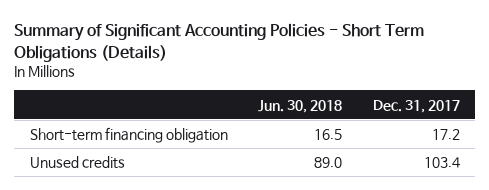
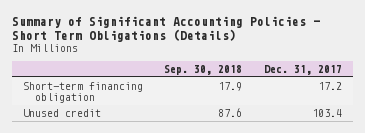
[258,99,343,113] Jun. 30, 2018 -> none
none -> [164,64,243,75] Sep. 30, 2018
[29,156,125,170] Unused credits -> [23,109,102,118] Unused credit

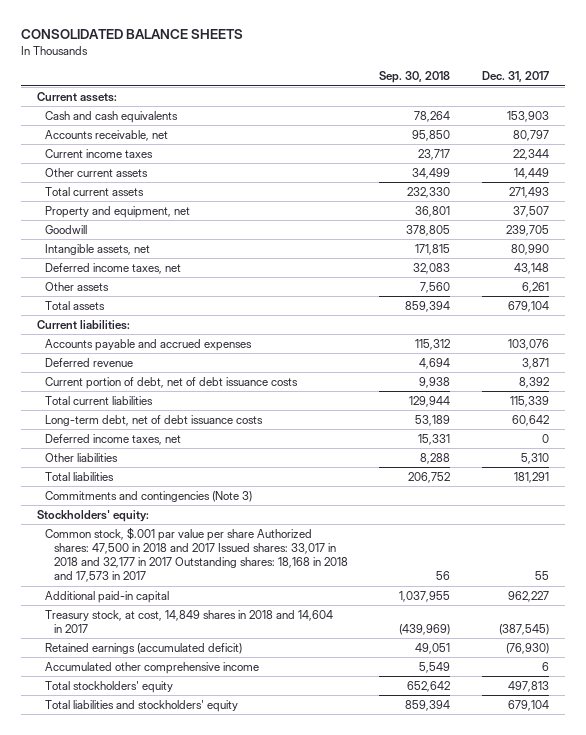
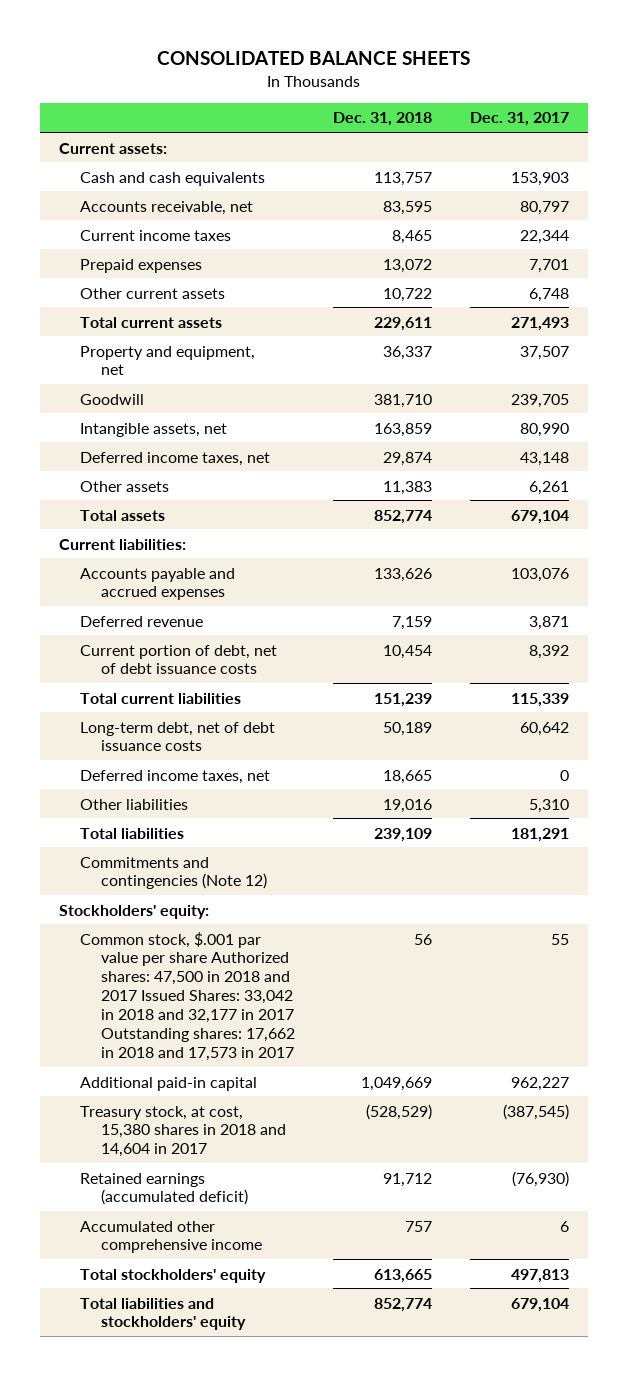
[379,71,451,84] Sep. 30, 2018 -> none
none -> [333,112,433,127] Dec. 31, 2018
none -> [80,258,203,273] Prepaid expenses
[514,167,550,179] 14,449 -> [528,287,569,302] 6,748
[45,490,253,502] Commitments and contingencies (Note 3) -> [80,856,268,890] Commitments and contingencies (Note 12)
[45,526,348,583] Common stock, $.001 par value per share Authorized shares: 47,500 in 2018 and 2017 Issued shares: 33,017 in 2018 and 32,177 in 2017 Outstanding shares: 18,168 in 2018 and 17,573 in 2017 -> [80,931,296,1061] Common stock, $.001 par value per share Authorized shares: 47,500 in 2018 and 2017 Issued Shares: 33,042 in 2018 and 32,177 in 2017 Outstanding shares: 17,662 in 2018 and 17,573 in 2017
[45,609,334,633] Treasury stock, at cost, 14,849 shares in 2018 and 14,604 in 2017 -> [80,1105,287,1158] Treasury stock, at cost, 15,380 shares in 2018 and 14,604 in 2017

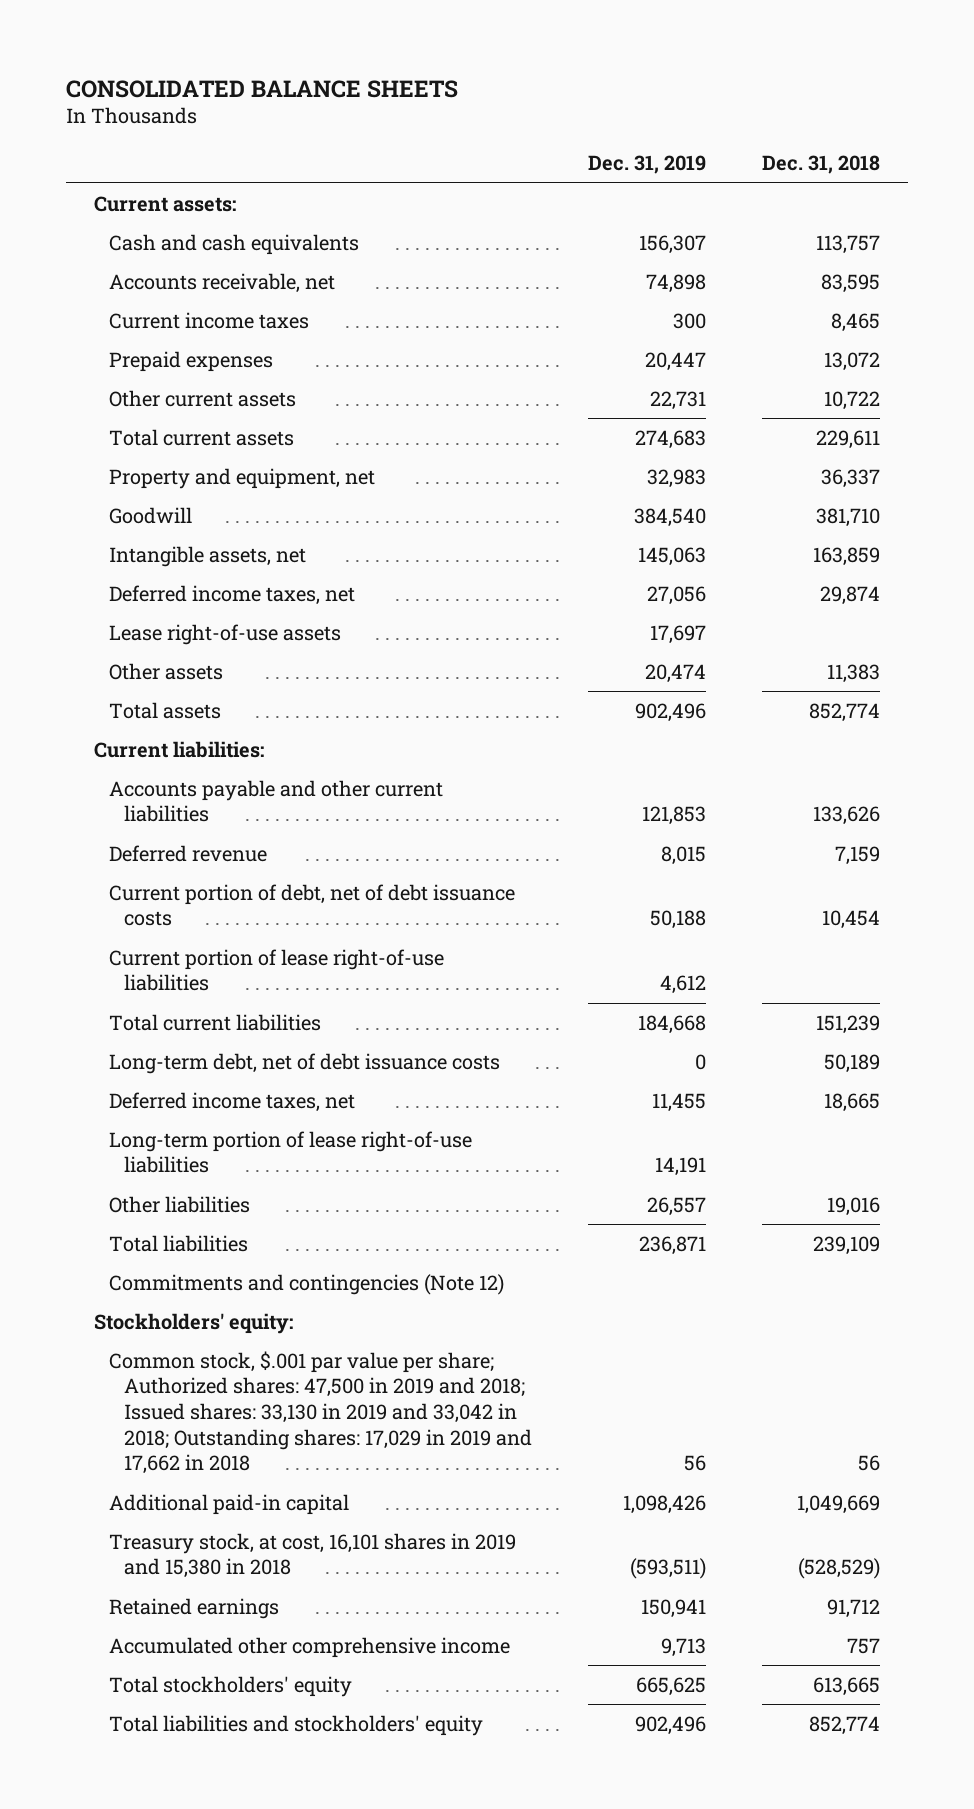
[469,112,569,127] Dec. 31, 2017 -> none
none -> [587,155,706,175] Dec. 31, 2019
none -> [108,623,341,645] Lease right-of-use assets
[80,567,236,601] Accounts payable and accrued expenses -> [108,779,443,823] Accounts payable and other current liabilities
none -> [108,948,444,992] Current portion of lease right-of-use liabilities
none -> [108,1130,472,1174] Long-term portion of lease right-of-use liabilities
[80,931,296,1061] Common stock, $.001 par value per share Authorized shares: 47,500 in 2018 and 2017 Issued Shares: 33,042 in 2018 and 32,177 in 2017 Outstanding shares: 17,662 in 2018 and 17,573 in 2017 -> [108,1350,532,1475] Common stock, $.001 par value per share; Authorized shares: 47,500 in 2019 and 2018; Issued shares: 33,130 in 2019 and 33,042 in 2018; Outstanding shares: 17,029 in 2019 and 17,662 in 2018
[80,1105,287,1158] Treasury stock, at cost, 15,380 shares in 2018 and 14,604 in 2017 -> [108,1532,516,1579] Treasury stock, at cost, 16,101 shares in 2019 and 15,380 in 2018
[80,1172,249,1206] Retained earnings (accumulated deficit) -> [108,1597,279,1619] Retained earnings

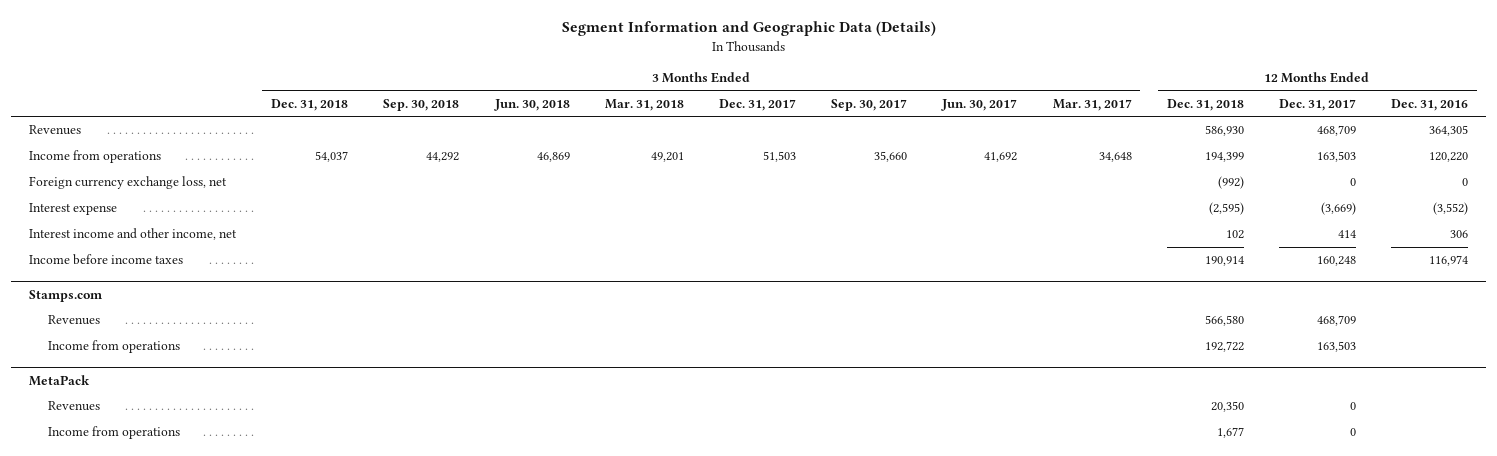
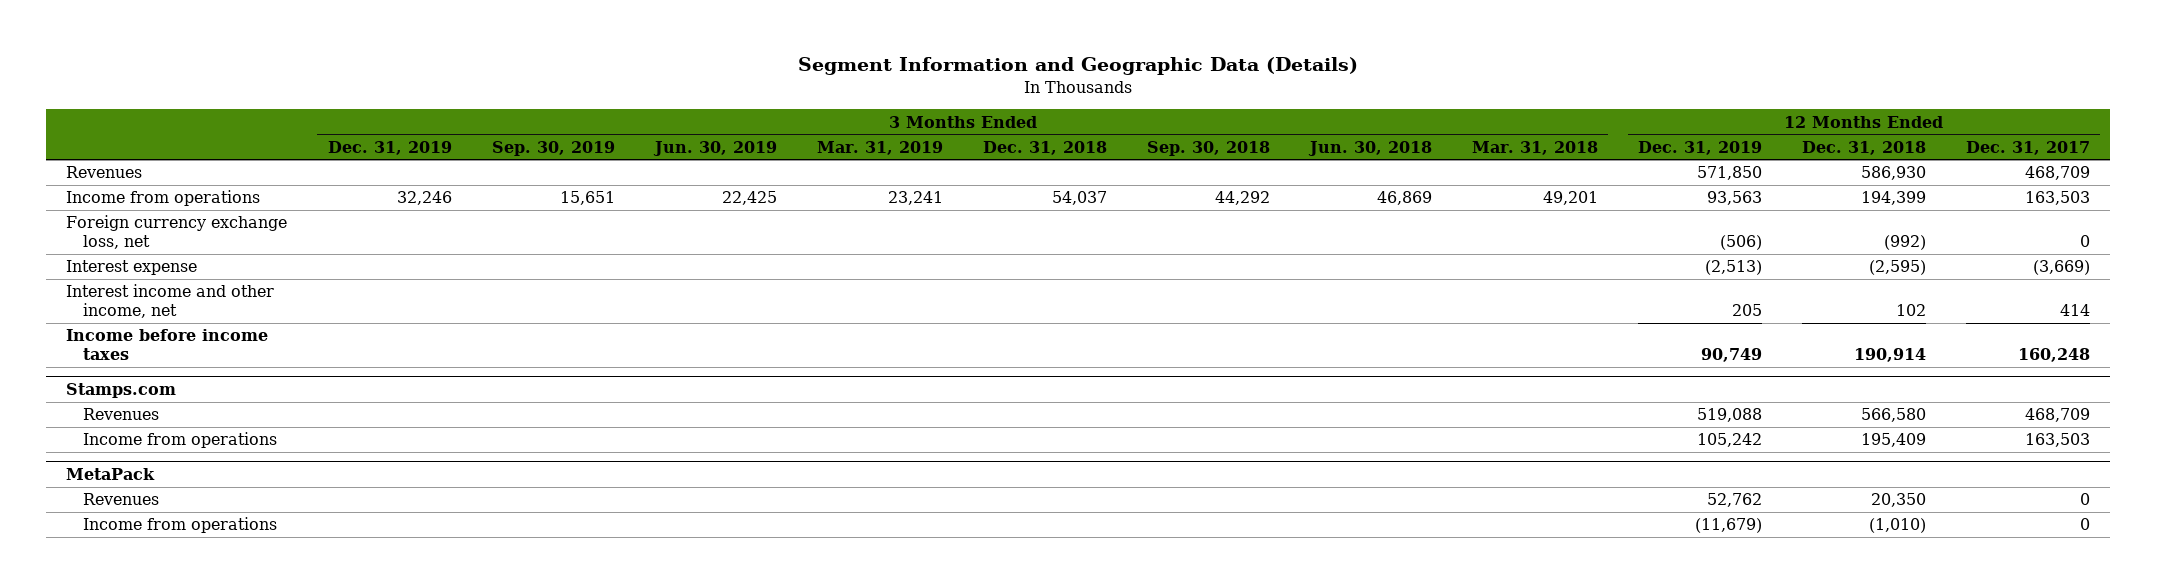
[718,98,796,111] Dec. 31, 2017 -> none
[831,98,908,111] Sep. 30, 2017 -> none
[941,98,1018,111] Jun. 30, 2017 -> none
[1052,98,1132,111] Mar. 31, 2017 -> none
[1391,98,1469,111] Dec. 31, 2016 -> none
none -> [327,140,452,155] Dec. 31, 2019
none -> [491,140,615,156] Sep. 30, 2019
none -> [652,140,777,156] Jun. 30, 2019
none -> [816,140,943,155] Mar. 31, 2019
none -> [1638,140,1763,155] Dec. 31, 2019
[1204,341,1244,353] 192,722 -> [1861,433,1927,448] 195,409
[1216,427,1244,439] 1,677 -> [1869,518,1927,534] (1,010)

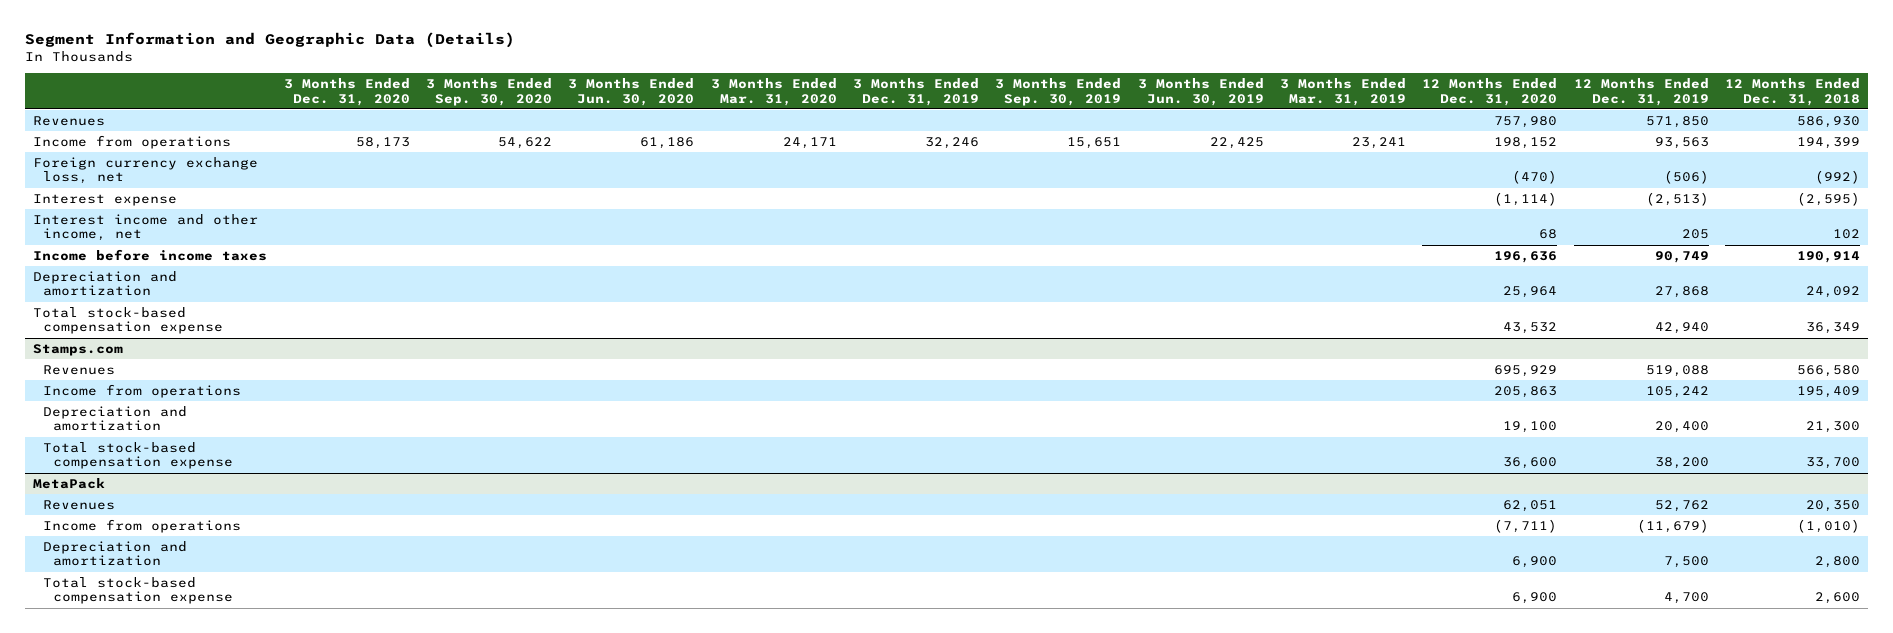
[982,140,1107,155] Dec. 31, 2018 -> none
[1146,140,1270,156] Sep. 30, 2018 -> none
[1308,140,1433,156] Jun. 30, 2018 -> none
[1472,140,1599,155] Mar. 31, 2018 -> none
[1966,140,2091,155] Dec. 31, 2017 -> none
none -> [283,78,410,106] 3 Months Ended Dec. 31, 2020
none -> [426,78,553,106] 3 Months Ended Sep. 30, 2020
none -> [568,78,695,106] 3 Months Ended Jun. 30, 2020
none -> [710,78,837,106] 3 Months Ended Mar. 31, 2020
none -> [1422,78,1558,106] 12 Months Ended Dec. 31, 2020
none -> [33,270,178,297] Depreciation and amortization
none -> [33,306,224,335] Total stock-based compensation expense
none -> [43,405,188,432] Depreciation and amortization
none -> [43,441,233,470] Total stock-based compensation expense
none -> [43,540,188,567] Depreciation and amortization
none -> [43,576,233,605] Total stock-based compensation expense

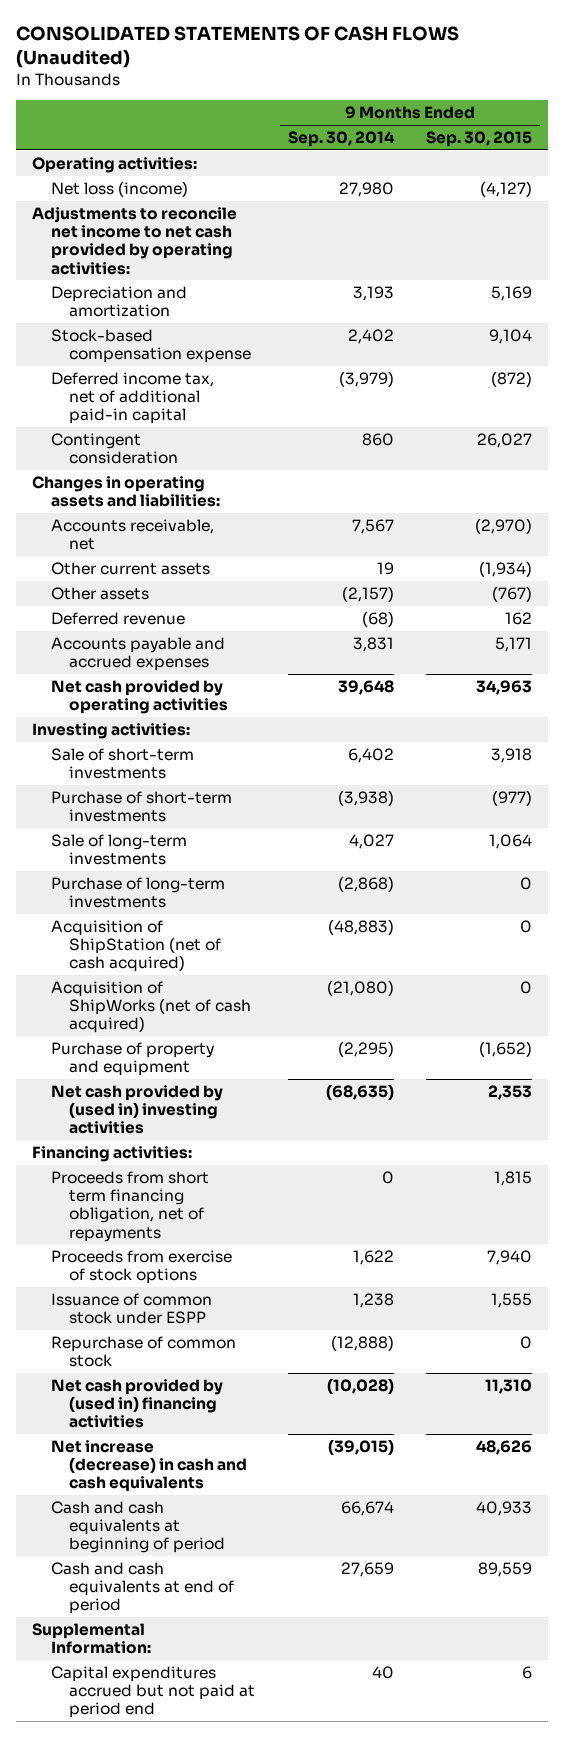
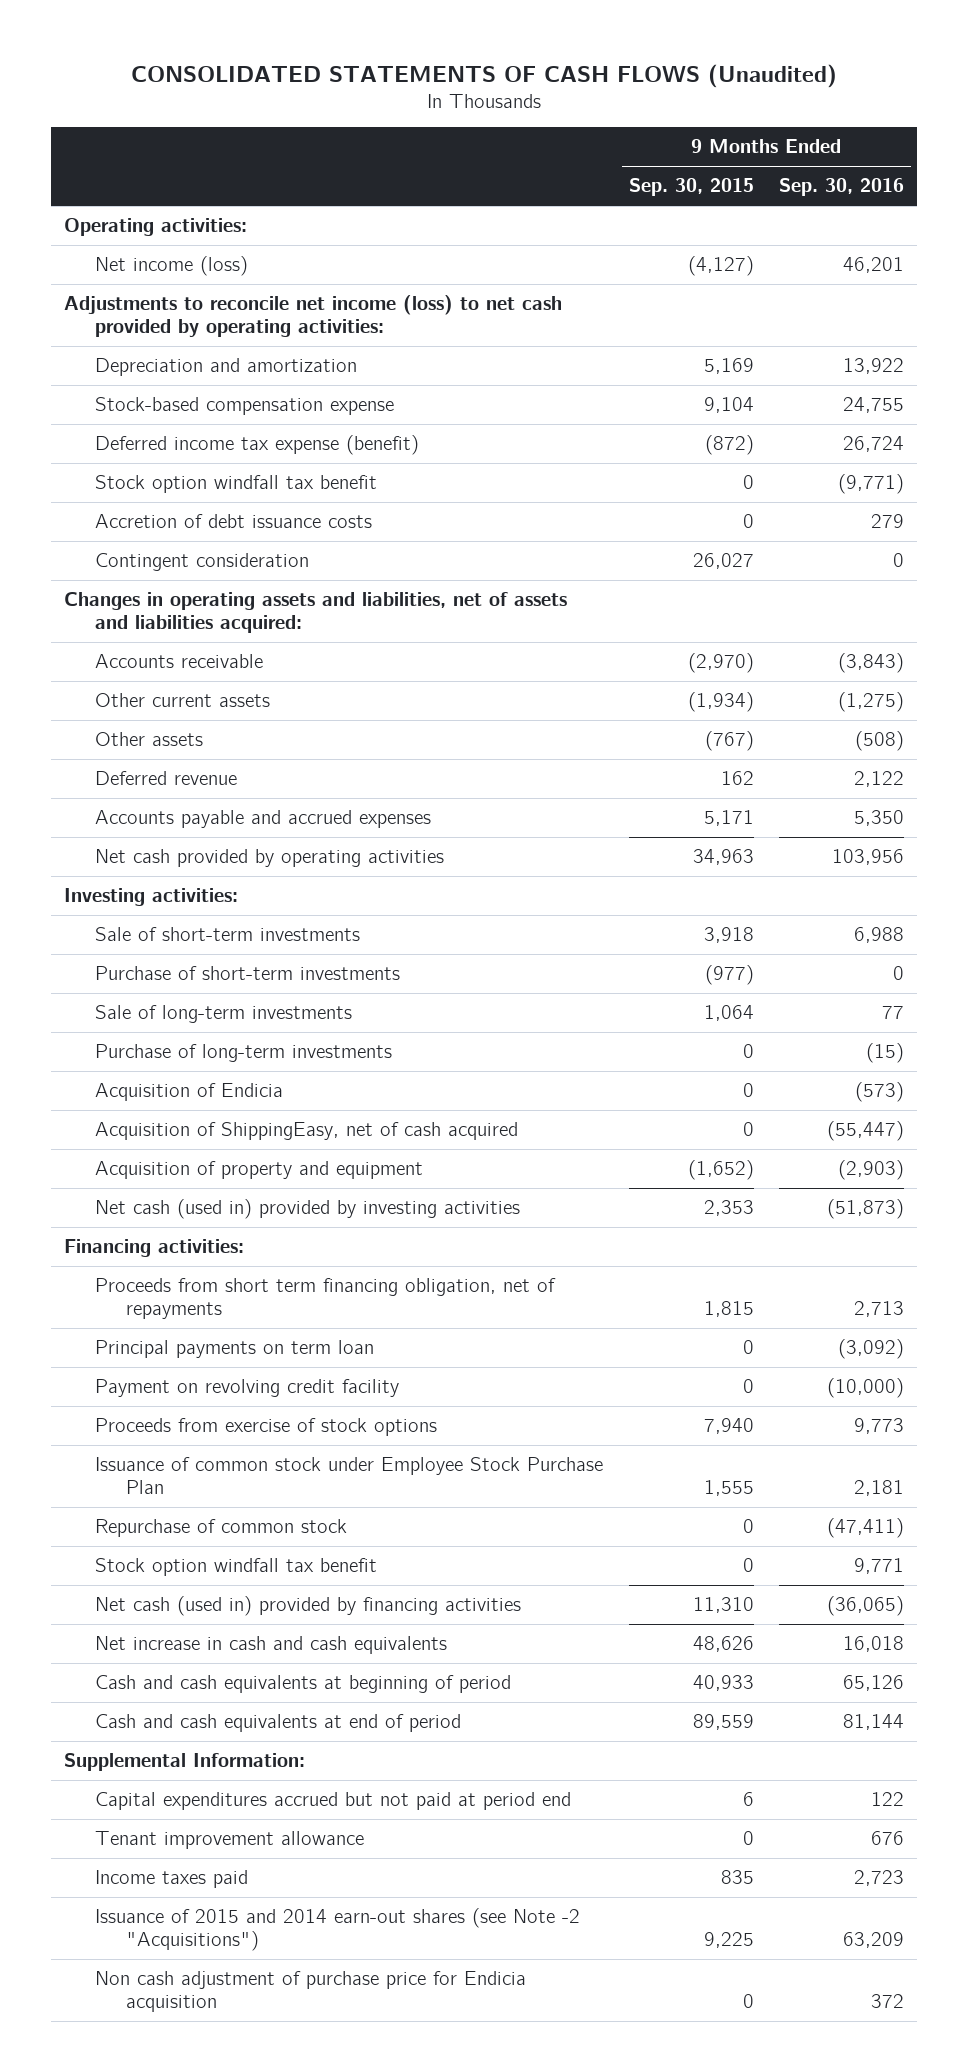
[287,131,395,148] Sep. 30, 2014 -> none
none -> [779,178,905,197] Sep. 30, 2016
[50,181,188,198] Net loss (income) -> [95,256,249,277] Net income (loss)
[31,207,237,275] Adjustments to reconcile net income to net cash provided by operating activities: -> [64,295,563,338] Adjustments to reconcile net income (loss) to net cash provided by operating activities:
[50,372,214,425] Deferred income tax, net of additional paid-in capital -> [95,435,420,456] Deferred income tax expense (benefit)
none -> [95,475,378,494] Stock option windfall tax benefit
none -> [95,514,373,529] Accretion of debt issuance costs
[31,476,220,508] Changes in operating assets and liabilities: -> [64,592,568,634] Changes in operating assets and liabilities, net of assets and liabilities acquired:
[50,519,214,551] Accounts receivable, net -> [95,654,264,669] Accounts receivable
[50,981,252,1034] Acquisition of ShipWorks (net of cash acquired) -> none
none -> [95,1083,284,1102] Acquisition of Endicia
[50,920,222,973] Acquisition of ShipStation (net of cash acquired) -> [95,1122,519,1141] Acquisition of ShippingEasy, net of cash acquired
[50,1042,214,1077] Purchase of property and equipment -> [95,1161,424,1180] Acquisition of property and equipment
[50,1085,223,1135] Net cash provided by (used in) investing activities -> [95,1199,521,1220] Net cash (used in) provided by investing activities
none -> [95,1340,375,1359] Principal payments on term loan
none -> [95,1379,400,1398] Payment on revolving credit facility
[50,1293,212,1325] Issuance of common stock under ESPP -> [95,1457,604,1495] Issuance of common stock under Employee Stock Purchase Plan
none -> [95,1558,378,1577] Stock option windfall tax benefit
[50,1379,223,1429] Net cash provided by (used in) financing activities -> [95,1596,522,1617] Net cash (used in) provided by financing activities
[50,1440,248,1493] Net increase (decrease) in cash and cash equivalents -> [95,1636,448,1655] Net increase in cash and cash equivalents
none -> [95,1831,365,1850] Tenant improvement allowance
none -> [95,1870,249,1889] Income taxes paid
none -> [95,1908,581,1952] Issuance of 2015 and 2014 earn-out shares (see Note -2 "Acquisitions")
none -> [95,1971,527,2013] Non cash adjustment of purchase price for Endicia acquisition

